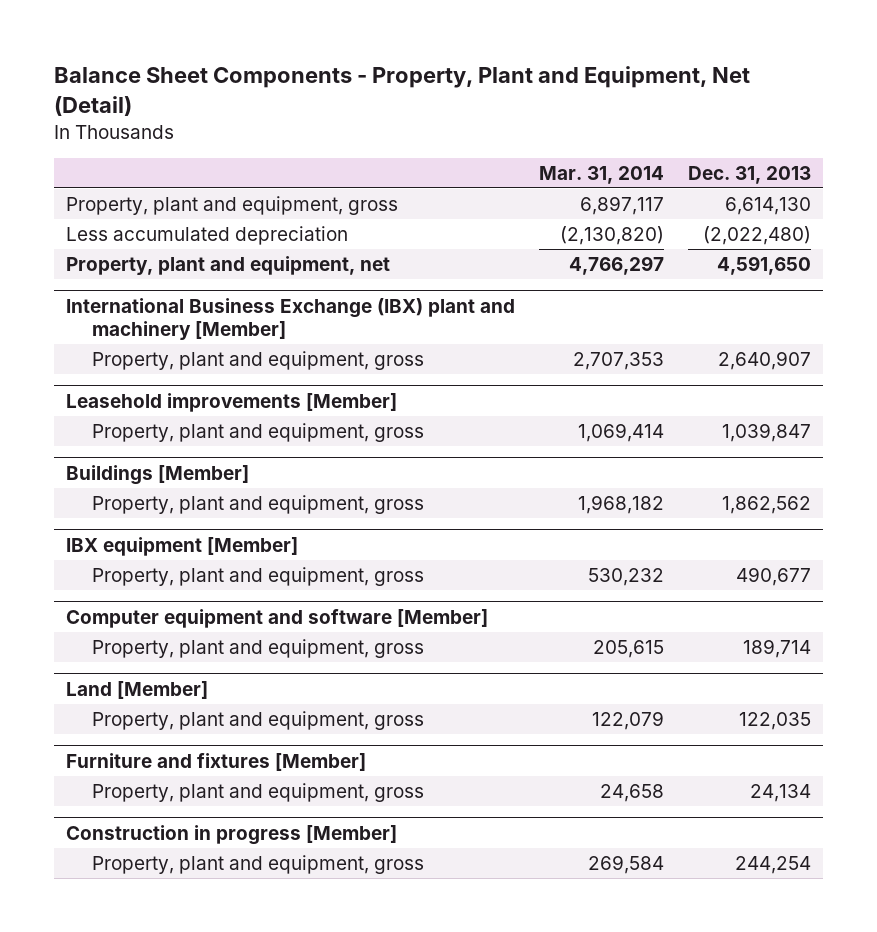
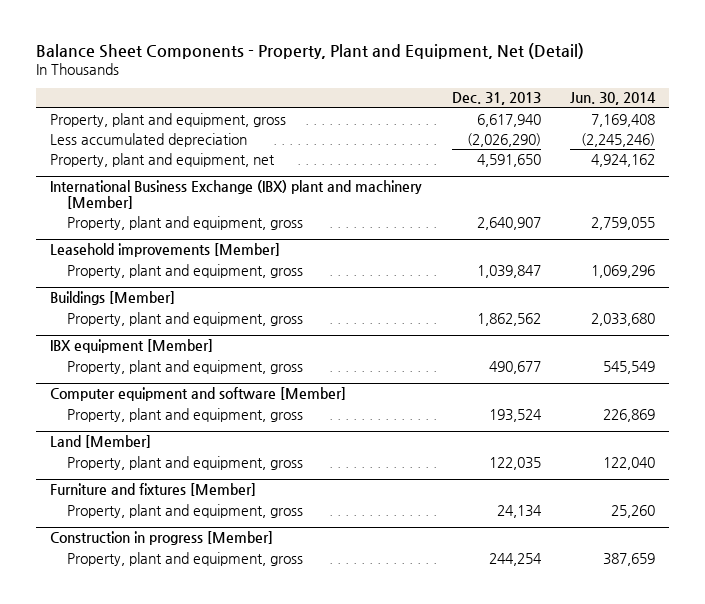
[538,166,664,185] Mar. 31, 2014 -> none
none -> [569,92,656,106] Jun. 30, 2014
[725,196,812,215] 6,614,130 -> [476,113,541,127] 6,617,940
[703,225,812,245] (2,022,480) -> [466,132,541,147] (2,026,290)
[743,638,812,658] 189,714 -> [488,408,542,422] 193,524

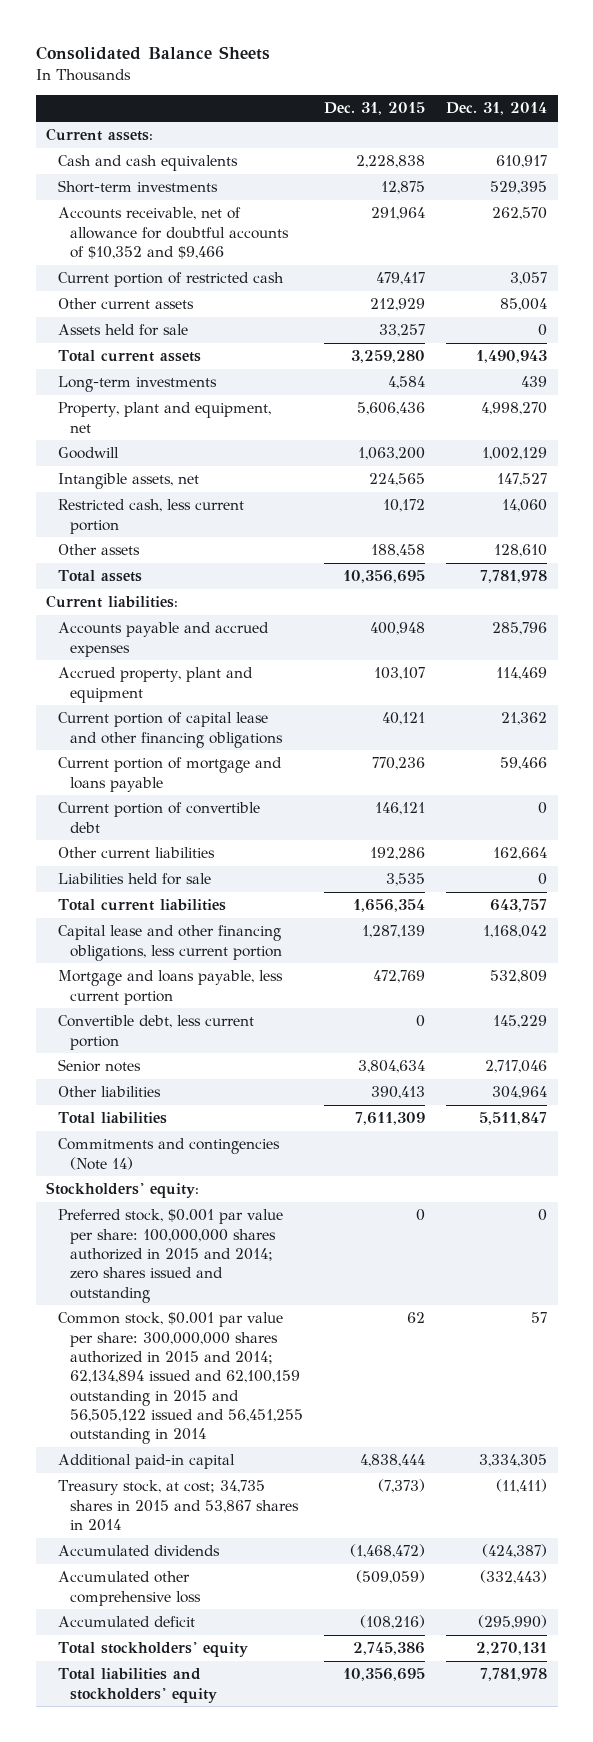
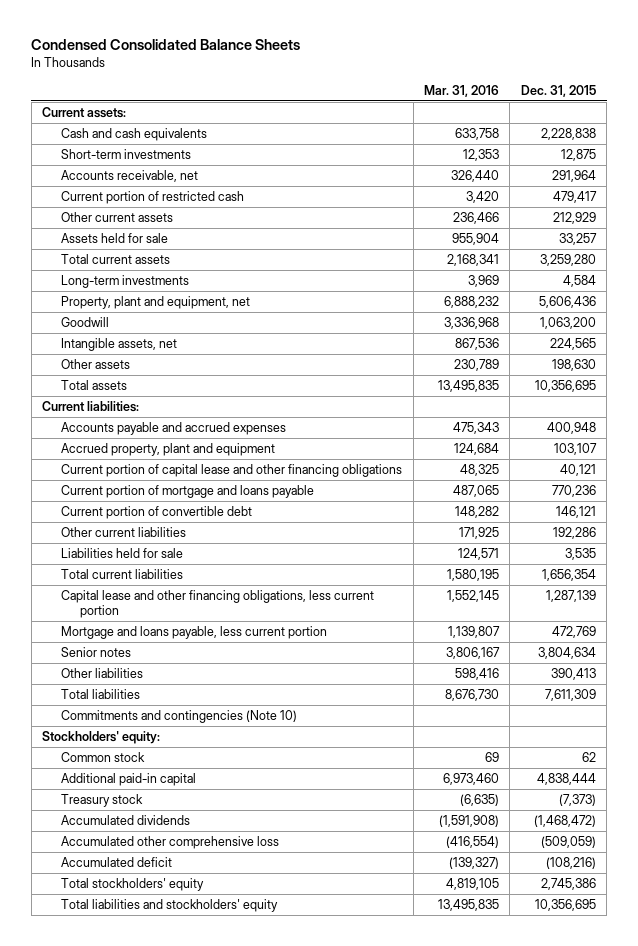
[35,46,270,61] Consolidated Balance Sheets -> [31,39,301,51] Condensed Consolidated Balance Sheets
[446,102,548,116] Dec. 31, 2014 -> none
none -> [423,84,499,97] Mar. 31, 2016
[57,207,289,259] Accounts receivable, net of allowance for doubtful accounts of $10,352 and $9,466 -> [61,170,199,183] Accounts receivable, net
[57,499,244,534] Restricted cash, less current portion -> none
[370,544,425,558] 188,458 -> [551,359,596,372] 198,630
[57,1015,254,1050] Convertible debt, less current portion -> none
[57,1138,280,1170] Commitments and contingencies (Note 14) -> [61,710,298,724] Commitments and contingencies (Note 10)
[57,1209,283,1303] Preferred stock, $0.001 par value per share: 100,000,000 shares authorized in 2015 and 2014; zero shares issued and outstanding -> none
[57,1312,303,1445] Common stock, $0.001 par value per share: 300,000,000 shares authorized in 2015 and 2014; 62,134,894 issued and 62,100,159 outstanding in 2015 and 56,505,122 issued and 56,451,255 outstanding in 2014 -> [61,752,146,763] Common stock
[57,1480,299,1531] Treasury stock, at cost; 34,735 shares in 2015 and 53,867 shares in 2014 -> [61,794,144,808] Treasury stock

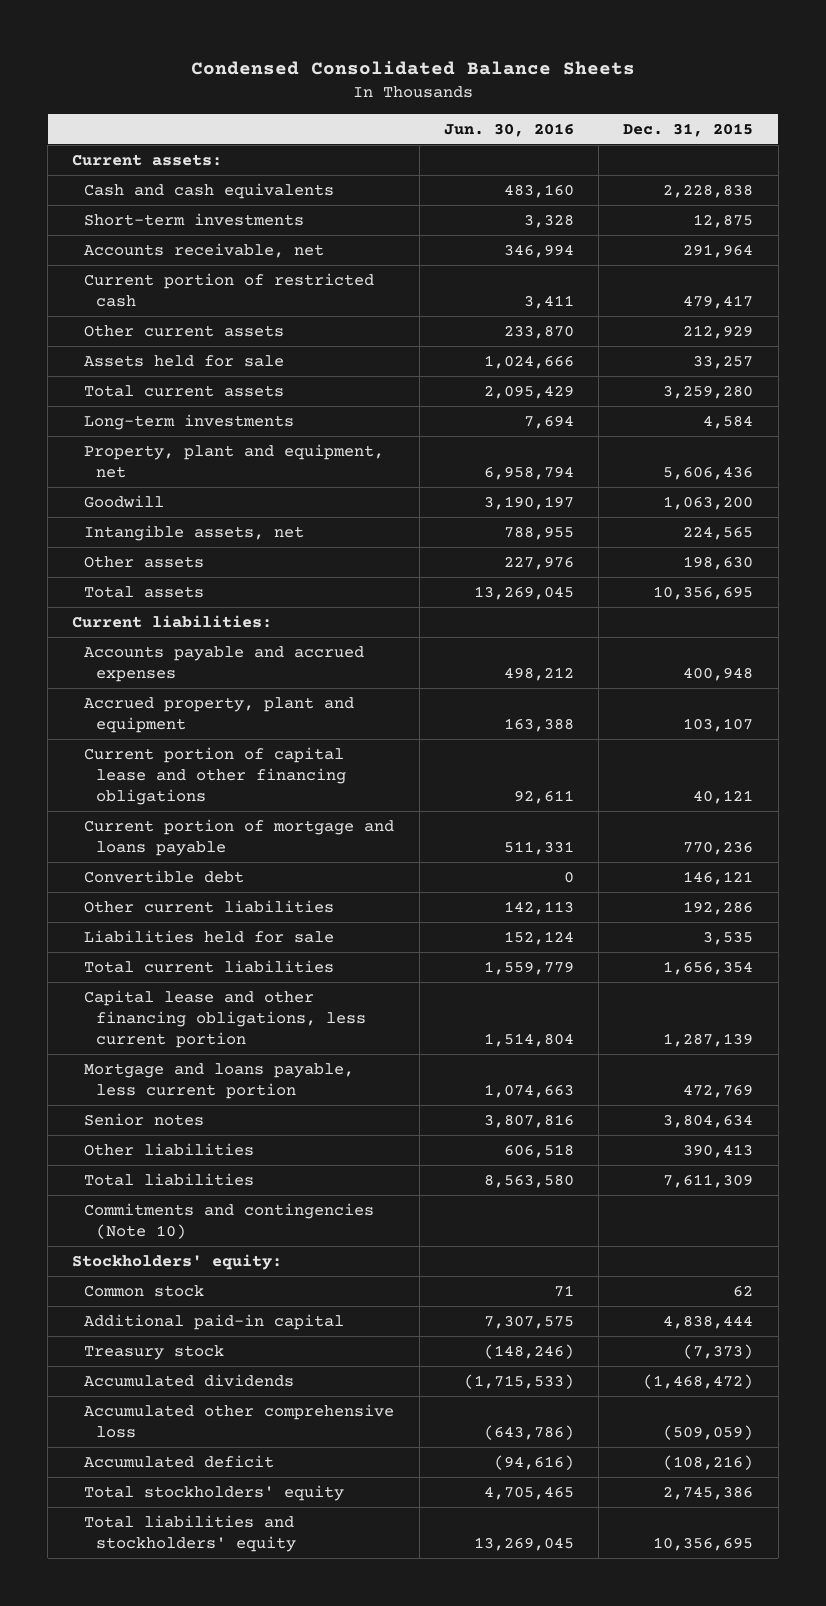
[423,84,499,97] Mar. 31, 2016 -> none
none -> [443,122,574,137] Jun. 30, 2016
[61,506,253,520] Current portion of convertible debt -> [84,869,245,883] Convertible debt

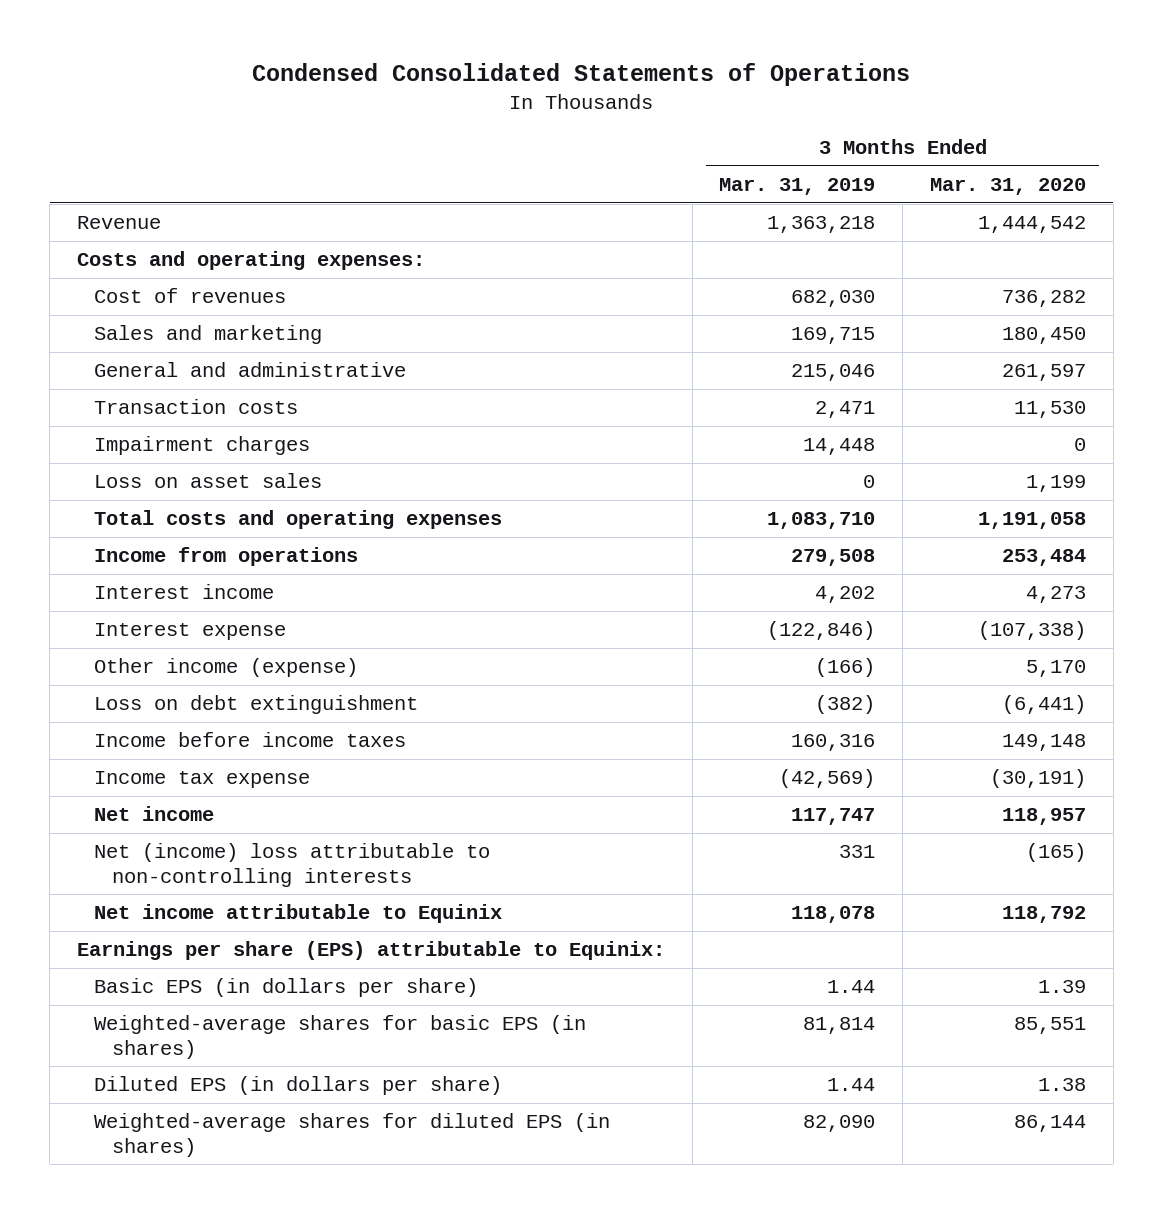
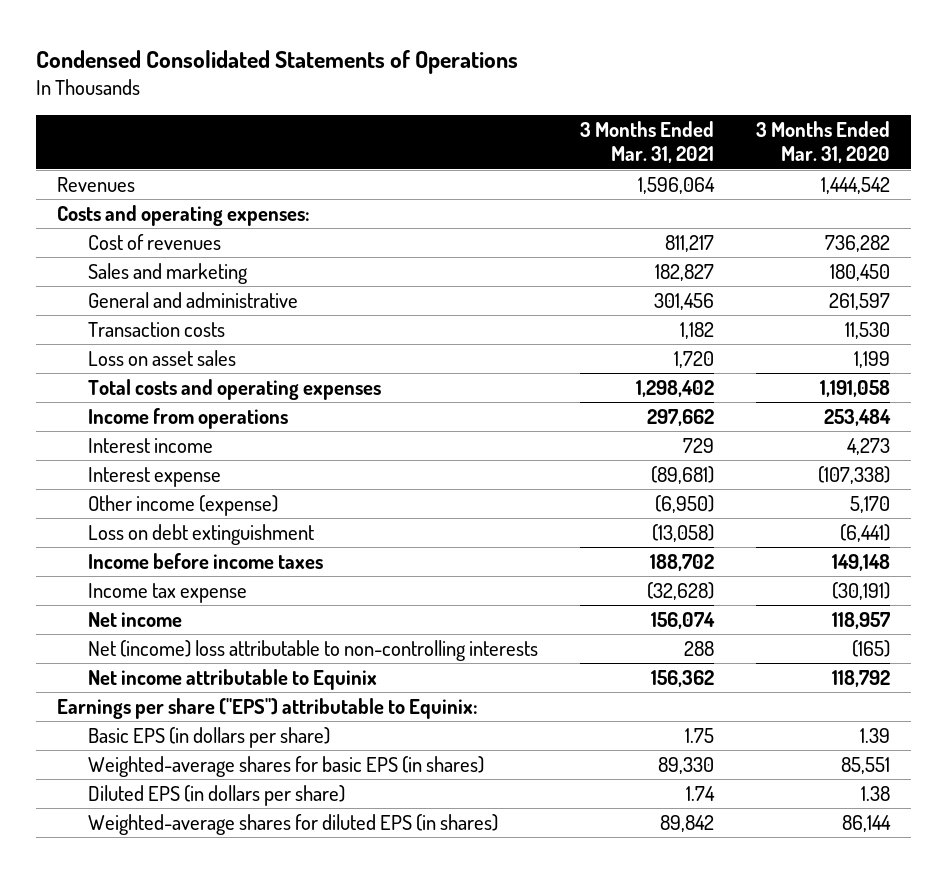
[719,178,876,196] Mar. 31, 2019 -> none
none -> [580,121,715,164] 3 Months Ended Mar. 31, 2021
[76,216,161,230] Revenue -> [57,177,136,193] Revenues
[94,436,311,456] Impairment charges -> none
[76,941,665,961] Earnings per share (EPS) attributable to Equinix: -> [57,698,479,720] Earnings per share ("EPS") attributable to Equinix:

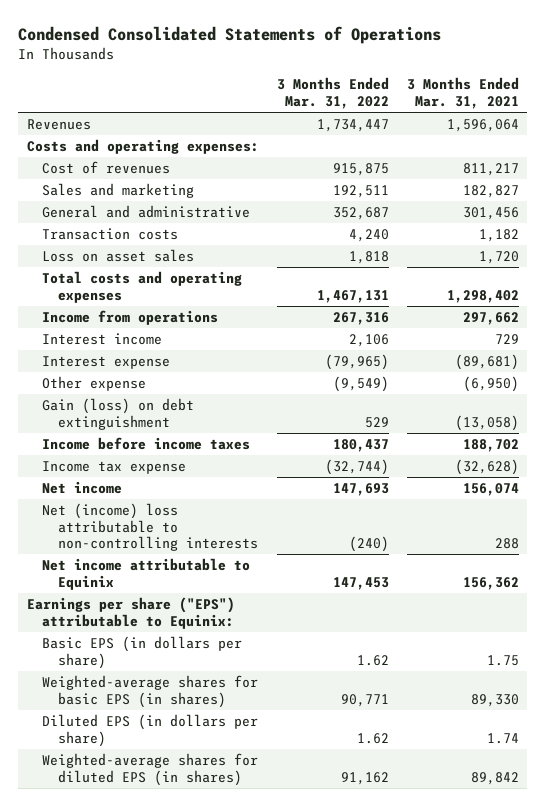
[756,121,891,164] 3 Months Ended Mar. 31, 2020 -> none
none -> [276,77,389,109] 3 Months Ended Mar. 31, 2022
[87,495,278,517] Other income (expense) -> [42,376,147,392] Other expense
[87,524,314,546] Loss on debt extinguishment -> [42,398,195,430] Gain (loss) on debt extinguishment

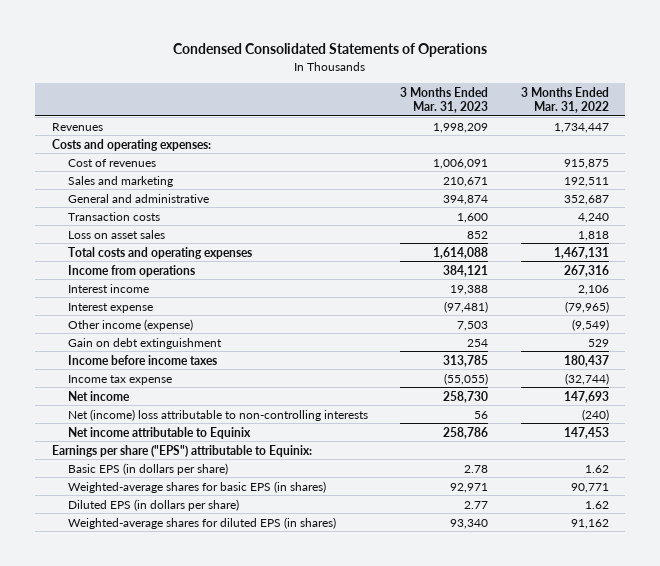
[406,77,519,109] 3 Months Ended Mar. 31, 2021 -> none
none -> [400,86,489,114] 3 Months Ended Mar. 31, 2023
[42,376,147,392] Other expense -> [67,318,193,331] Other income (expense)
[42,398,195,430] Gain (loss) on debt extinguishment -> [67,337,222,349] Gain on debt extinguishment

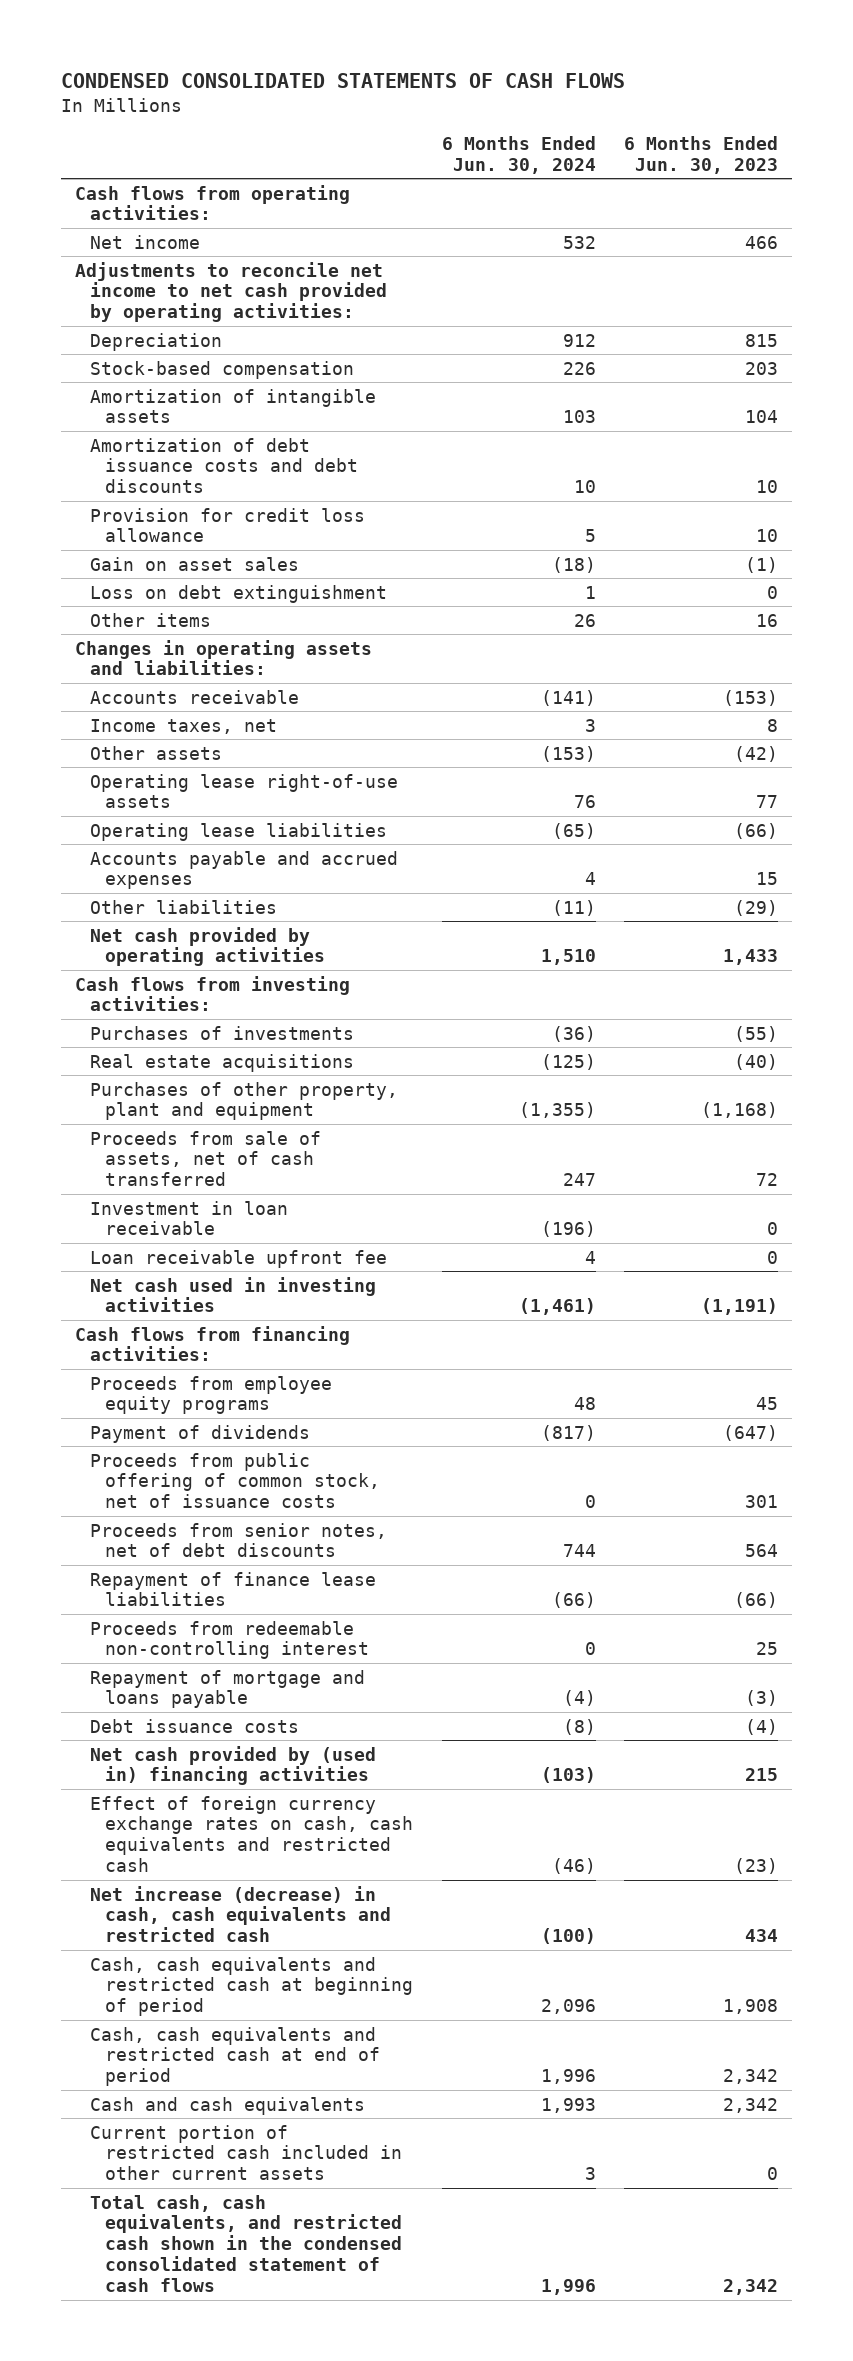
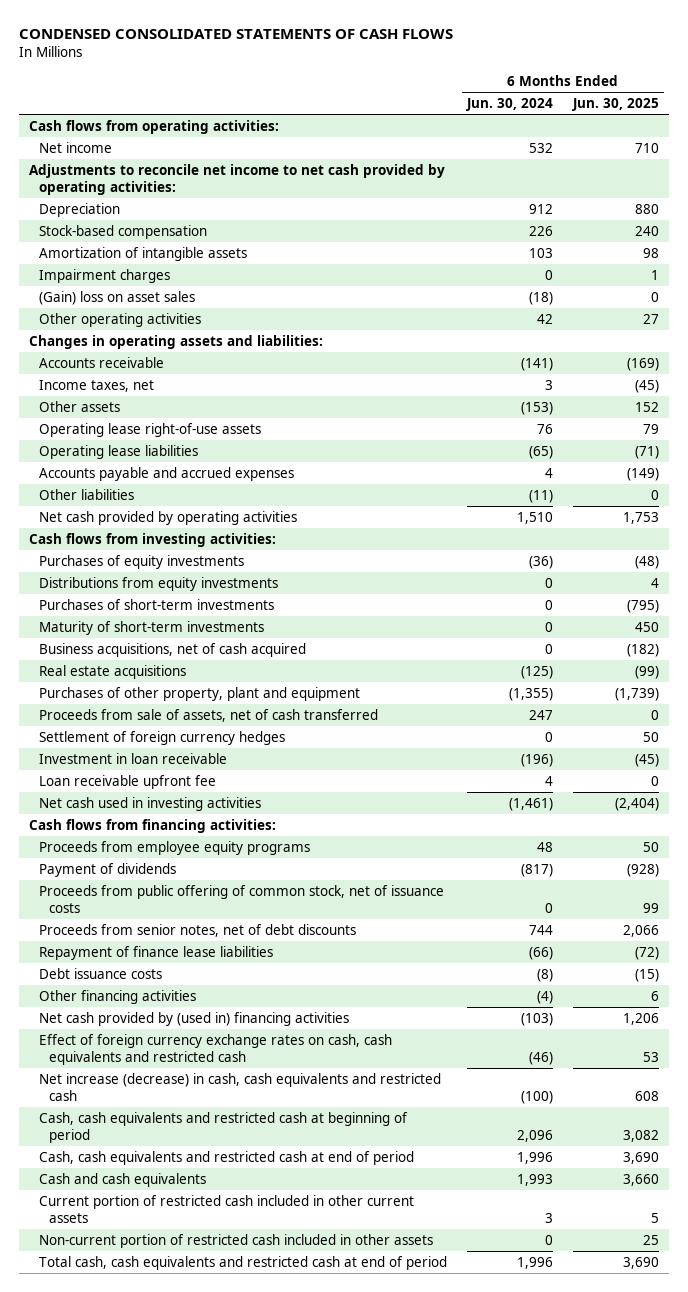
[624,135,779,174] 6 Months Ended Jun. 30, 2023 -> none
none -> [572,98,660,112] Jun. 30, 2025
[90,437,359,494] Amortization of debt issuance costs and debt discounts -> none
[90,507,366,543] Provision for credit loss allowance -> none
[90,584,388,603] Loss on debt extinguishment -> none
none -> [38,268,170,283] Impairment charges
[90,556,300,571] Gain on asset sales -> [38,290,195,305] (Gain) loss on asset sales
[90,612,212,627] Other items -> [38,312,201,327] Other operating activities
[573,613,596,627] 26 -> [537,313,554,324] 42
[90,1025,355,1040] Purchases of investments -> [38,554,244,569] Purchases of equity investments
none -> [38,576,278,591] Distributions from equity investments
none -> [38,598,274,610] Purchases of short-term investments
none -> [38,620,264,635] Maturity of short-term investments
none -> [38,642,306,657] Business acquisitions, net of cash acquired
none -> [38,730,285,745] Settlement of foreign currency hedges
[90,1620,370,1660] Proceeds from redeemable non-controlling interest -> none
[90,1669,366,1709] Repayment of mortgage and loans payable -> none
none -> [38,989,196,1004] Other financing activities
none -> [38,1233,433,1248] Non-current portion of restricted cash included in other assets
[90,2194,403,2293] Total cash, cash equivalents, and restricted cash shown in the condensed consolidated statement of cash flows -> [38,1255,447,1270] Total cash, cash equivalents and restricted cash at end of period

